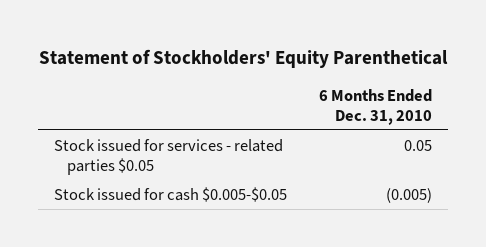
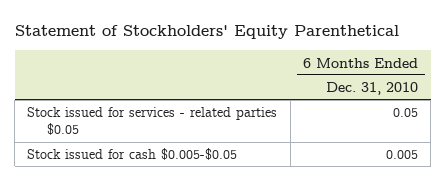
[386,188,433,204] (0.005) -> [386,150,419,160] 0.005

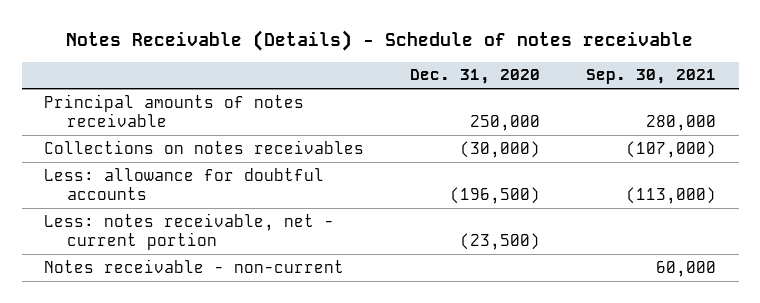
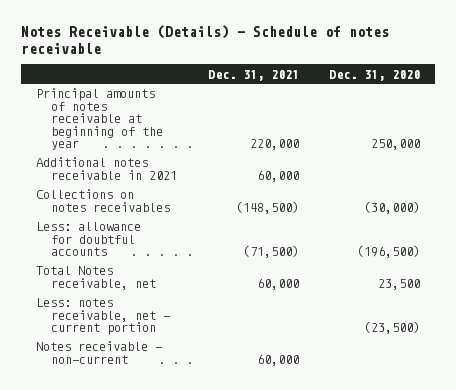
[585,69,716,85] Sep. 30, 2021 -> none
none -> [207,69,299,81] Dec. 31, 2021
[44,93,305,128] Principal amounts of notes receivable -> [35,88,164,150] Principal amounts of notes receivable at beginning of the year
none -> [35,157,178,180] Additional notes receivable in 2021
none -> [35,266,157,290] Total Notes receivable, net

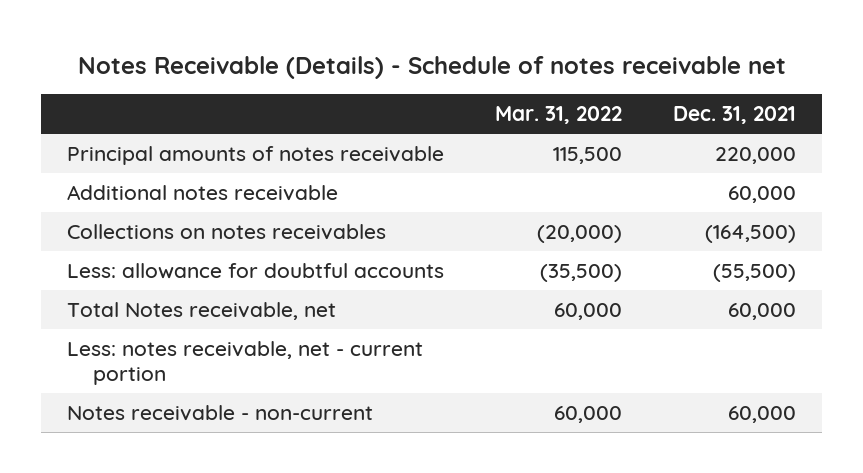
[20,25,389,54] Notes Receivable (Details) - Schedule of notes receivable -> [77,55,786,79] Notes Receivable (Details) - Schedule of notes receivable net
[329,69,421,81] Dec. 31, 2020 -> none
none -> [495,106,623,125] Mar. 31, 2022
[35,88,164,150] Principal amounts of notes receivable at beginning of the year -> [66,145,444,165] Principal amounts of notes receivable
[35,157,178,180] Additional notes receivable in 2021 -> [66,184,338,201] Additional notes receivable
[235,200,299,214] (148,500) -> [705,224,797,243] (164,500)
[242,245,299,259] (71,500) -> [713,263,797,282] (55,500)

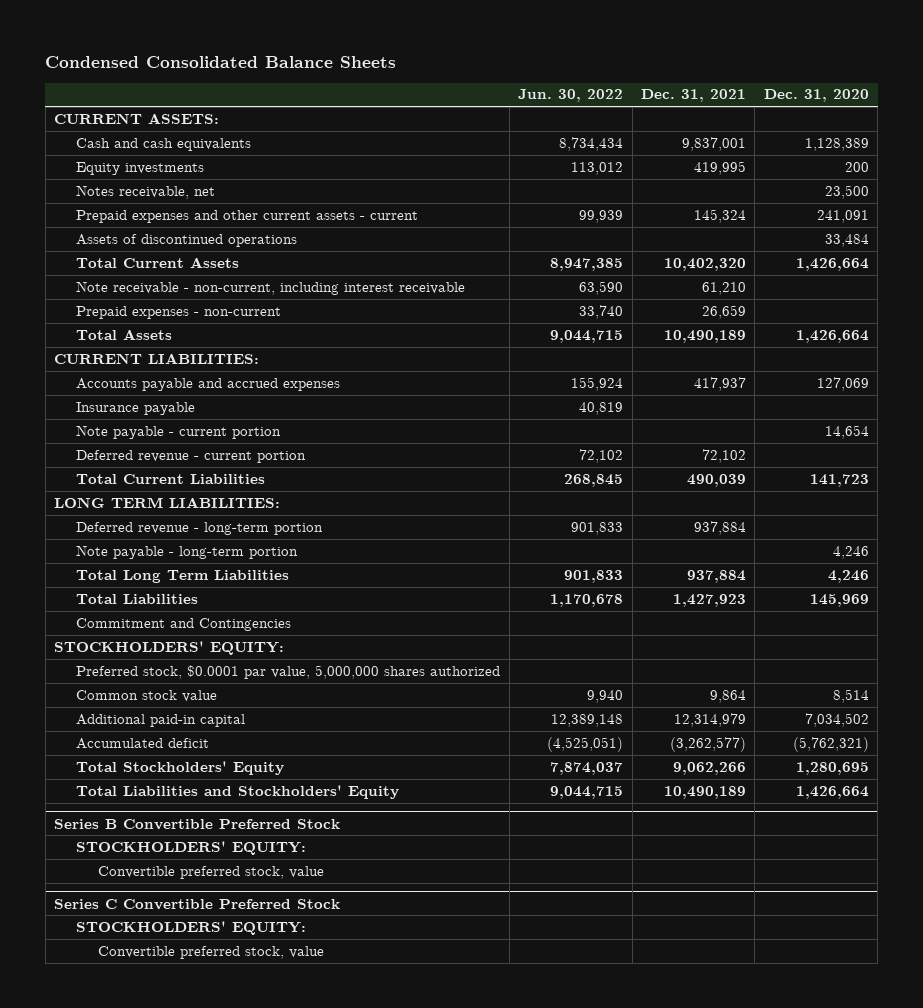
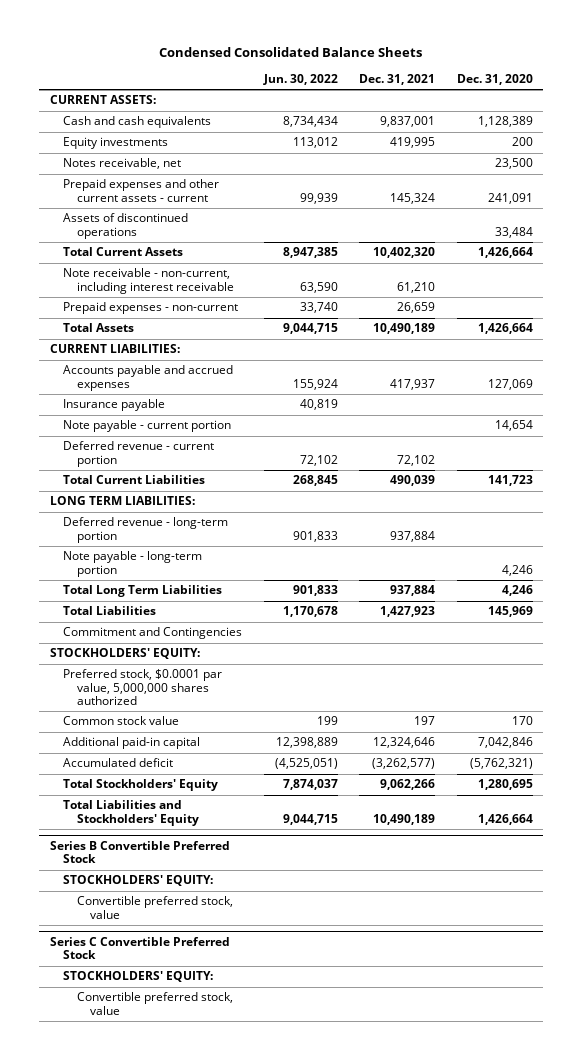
[587,689,624,703] 9,940 -> [316,716,338,726] 199
[710,689,747,703] 9,864 -> [414,716,436,726] 197
[832,688,869,703] 8,514 -> [511,716,533,726] 170
[551,713,624,727] 12,389,148 -> [275,737,338,749] 12,398,889
[674,712,747,727] 12,314,979 -> [373,737,436,749] 12,324,646
[804,712,869,727] 7,034,502 -> [477,737,533,749] 7,042,846

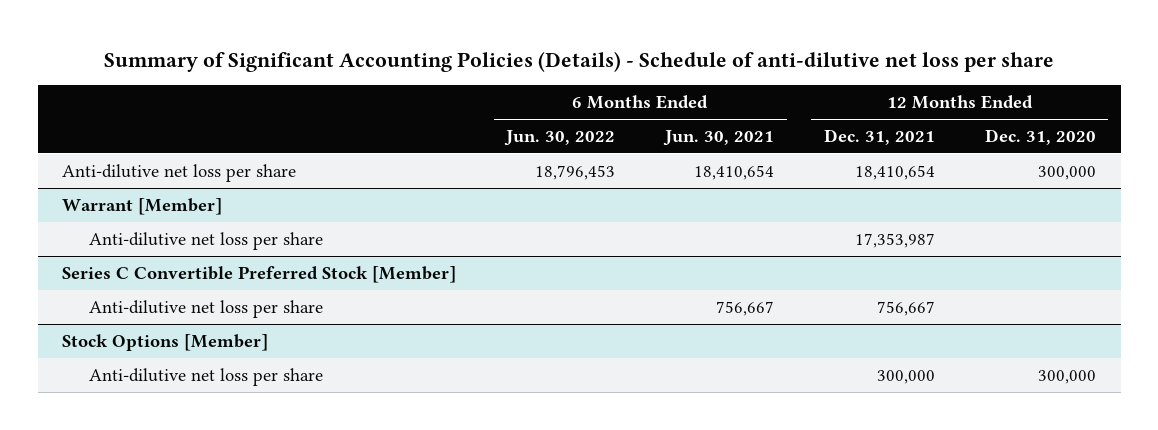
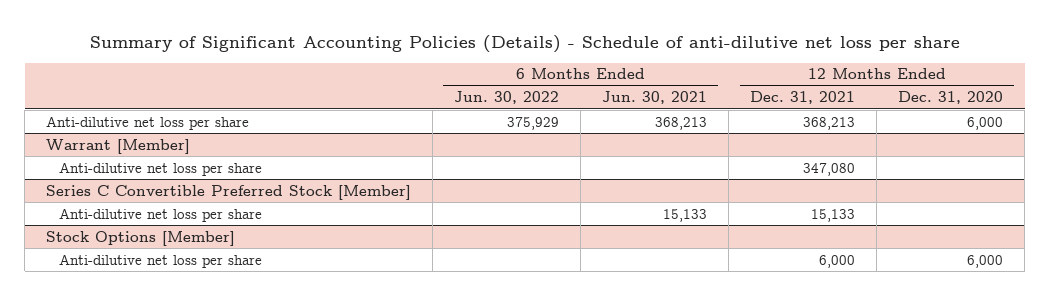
[535,164,616,180] 18,796,453 -> [507,116,560,130] 375,929
[694,164,775,180] 18,410,654 -> [655,116,708,130] 368,213
[854,164,935,180] 18,410,654 -> [803,116,856,130] 368,213
[1037,165,1096,180] 300,000 -> [967,116,1004,130] 6,000
[854,232,935,248] 17,353,987 -> [803,162,856,176] 347,080
[716,300,775,316] 756,667 -> [663,208,708,222] 15,133
[876,300,935,316] 756,667 -> [811,208,856,222] 15,133
[876,369,935,384] 300,000 -> [819,254,856,268] 6,000
[1037,369,1096,384] 300,000 -> [967,254,1004,268] 6,000

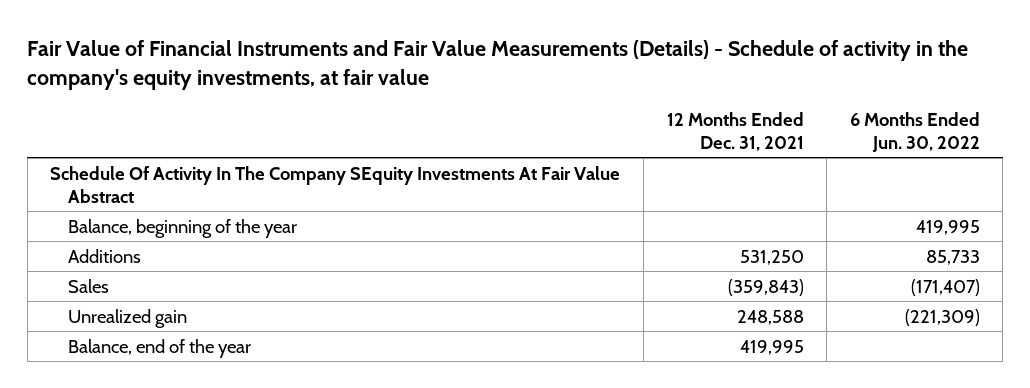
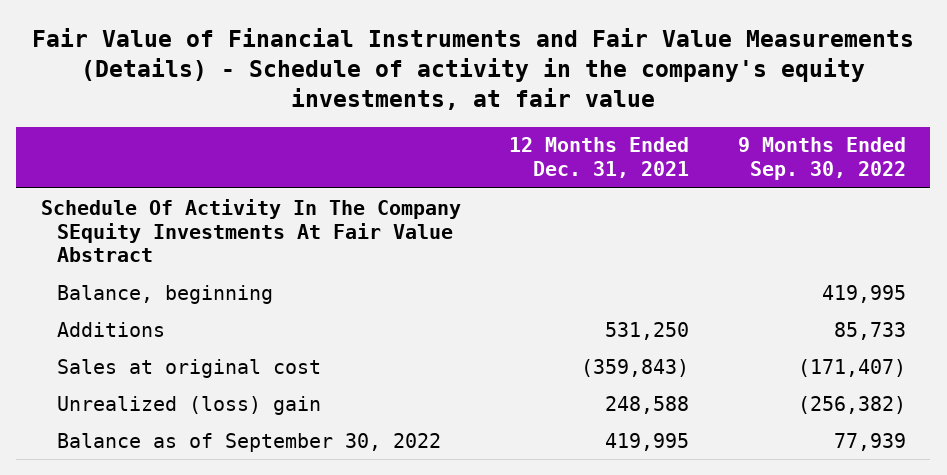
[849,111,980,152] 6 Months Ended Jun. 30, 2022 -> none
none -> [737,137,906,181] 9 Months Ended Sep. 30, 2022
[67,218,297,238] Balance, beginning of the year -> [56,284,273,304] Balance, beginning
[67,278,109,293] Sales -> [56,358,321,378] Sales at original cost
[67,308,187,328] Unrealized gain -> [56,395,321,415] Unrealized (loss) gain
[67,338,251,358] Balance, end of the year -> [56,432,441,452] Balance as of September 30, 2022

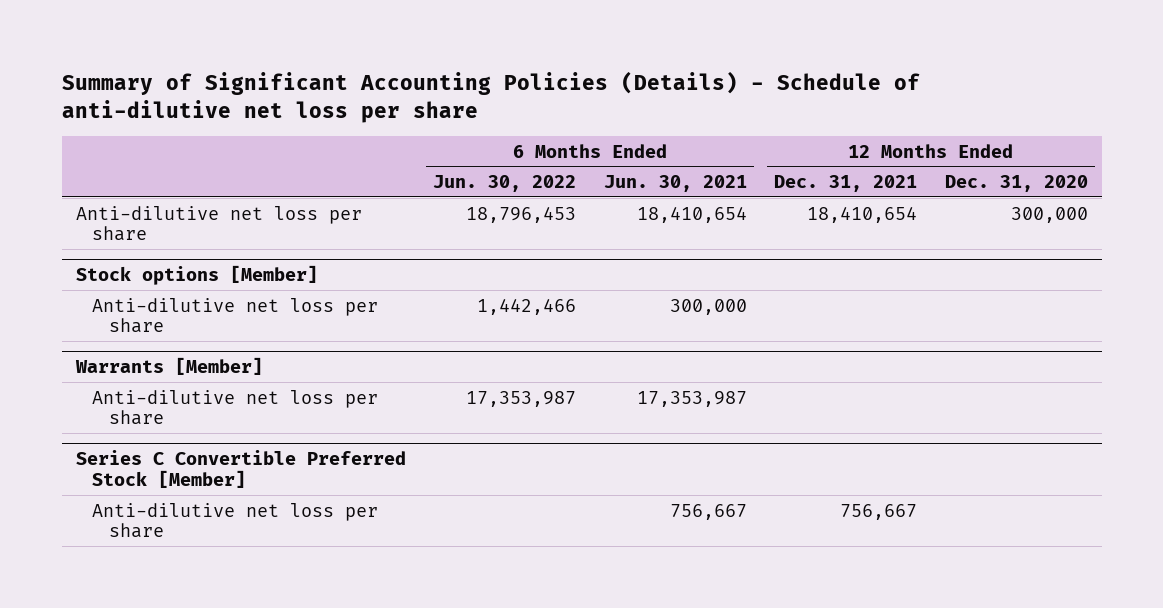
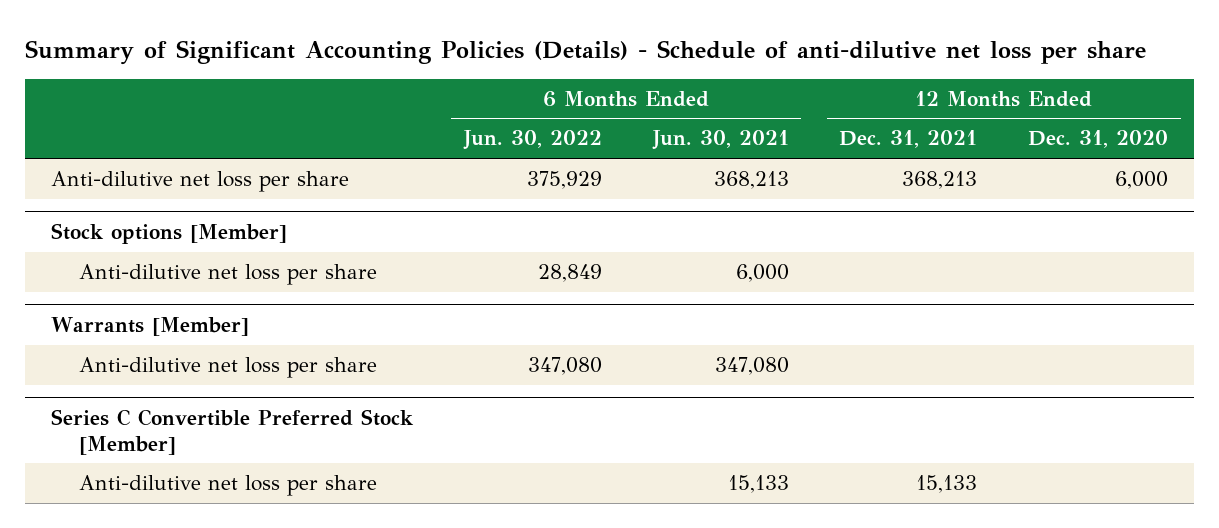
[466,206,577,223] 18,796,453 -> [526,171,602,190] 375,929
[636,206,747,223] 18,410,654 -> [713,171,789,190] 368,213
[807,206,918,223] 18,410,654 -> [902,171,978,190] 368,213
[1010,206,1088,223] 300,000 -> [1115,171,1169,190] 6,000
[477,298,577,315] 1,442,466 -> [537,264,602,283] 28,849
[669,298,747,315] 300,000 -> [735,264,789,283] 6,000
[466,390,577,407] 17,353,987 -> [527,357,602,376] 347,080
[636,390,747,407] 17,353,987 -> [714,357,789,376] 347,080
[669,503,747,520] 756,667 -> [727,475,789,494] 15,133
[840,503,918,520] 756,667 -> [916,475,978,494] 15,133

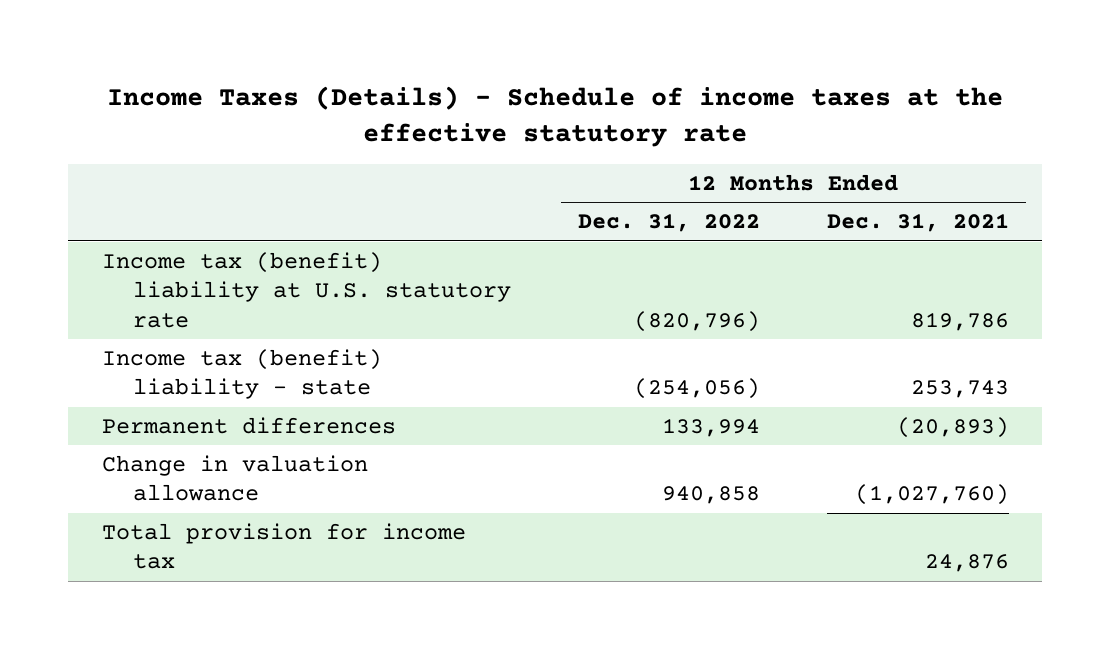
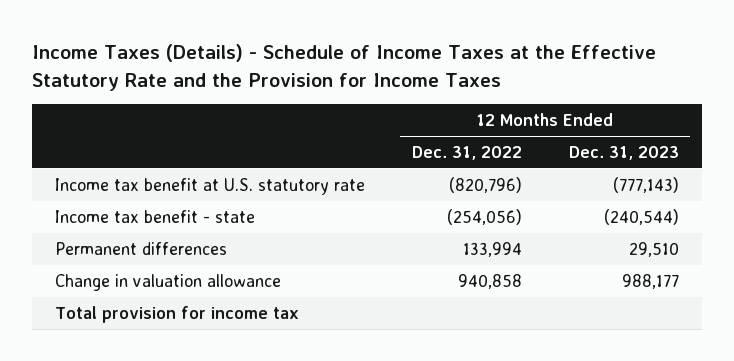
[107,85,1004,147] Income Taxes (Details) - Schedule of income taxes at the effective statutory rate -> [31,44,656,91] Income Taxes (Details) - Schedule of Income Taxes at the Effective Statutory Rate and the Provision for Income Taxes
[826,213,1009,233] Dec. 31, 2021 -> none
none -> [568,145,679,160] Dec. 31, 2023
[101,251,511,328] Income tax (benefit) liability at U.S. statutory rate -> [55,177,366,195] Income tax benefit at U.S. statutory rate
[101,348,382,400] Income tax (benefit) liability - state -> [55,209,256,223] Income tax benefit - state

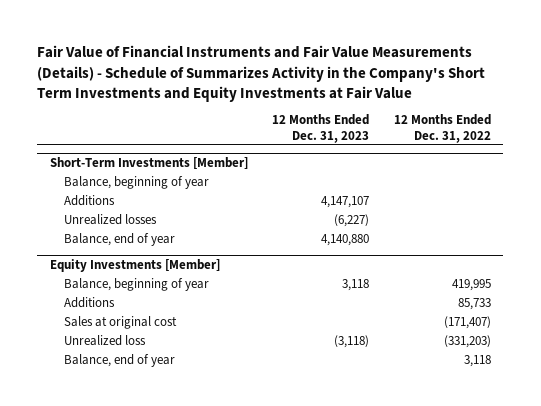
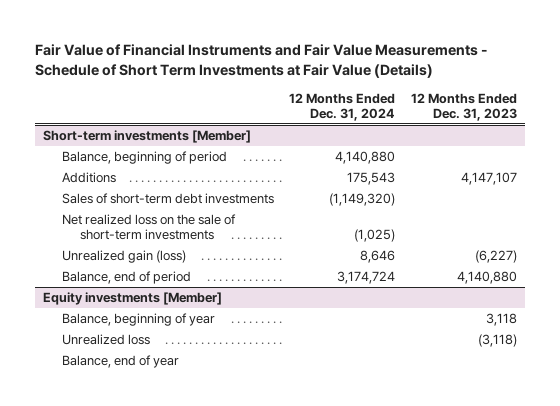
[37,45,486,102] Fair Value of Financial Instruments and Fair Value Measurements (Details) - Schedule of Summarizes Activity in the Company's Short Term Investments and Equity Investments at Fair Value -> [35,44,489,79] Fair Value of Financial Instruments and Fair Value Measurements - Schedule of Short Term Investments at Fair Value (Details)
[393,114,491,143] 12 Months Ended Dec. 31, 2022 -> none
none -> [289,92,396,122] 12 Months Ended Dec. 31, 2024
[49,157,248,170] Short-Term Investments [Member] -> [43,129,252,143] Short-term investments [Member]
[64,175,210,189] Balance, beginning of year -> [61,150,227,164] Balance, beginning of period
none -> [61,192,274,204] Sales of short-term debt investments
none -> [61,213,236,241] Net realized loss on the sale of short-term investments
[64,213,158,225] Unrealized losses -> [61,249,186,263] Unrealized gain (loss)
[64,232,176,246] Balance, end of year -> [61,270,191,284] Balance, end of period
[49,259,220,273] Equity Investments [Member] -> [43,291,223,305] Equity investments [Member]
[64,296,116,308] Additions -> none
[64,315,178,329] Sales at original cost -> none

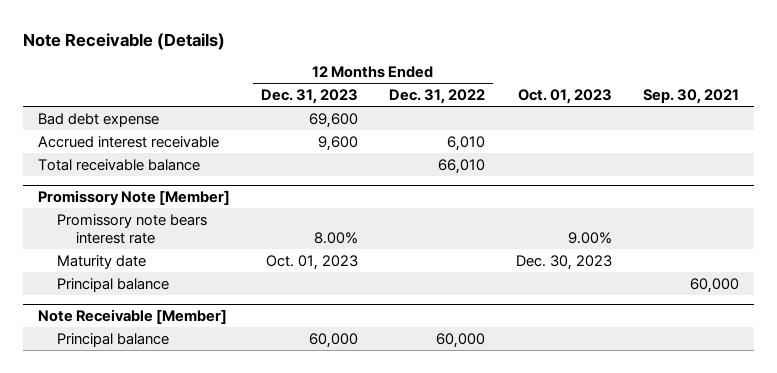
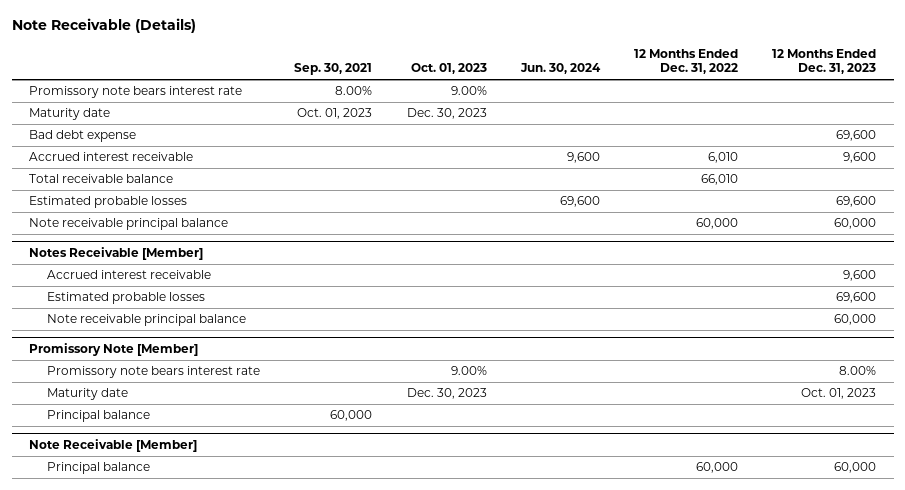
none -> [519,63,601,75] Jun. 30, 2024
none -> [28,86,242,99] Promissory note bears interest rate
none -> [28,108,110,121] Maturity date
none -> [28,196,187,209] Estimated probable losses
none -> [28,218,228,231] Note receivable principal balance
none -> [28,246,203,260] Notes Receivable [Member]
none -> [47,270,212,280] Accrued interest receivable
none -> [47,292,206,305] Estimated probable losses
none -> [47,314,247,327] Note receivable principal balance

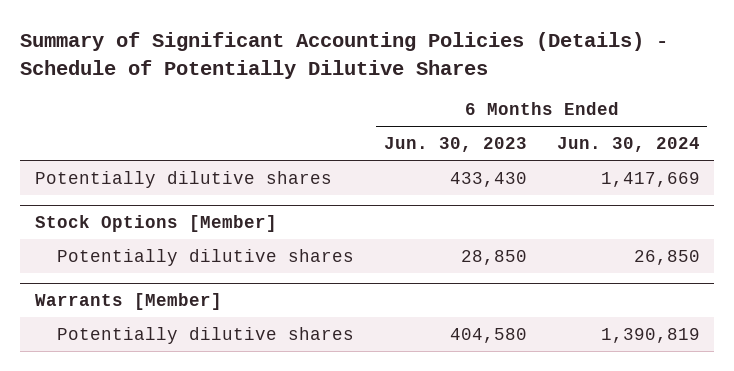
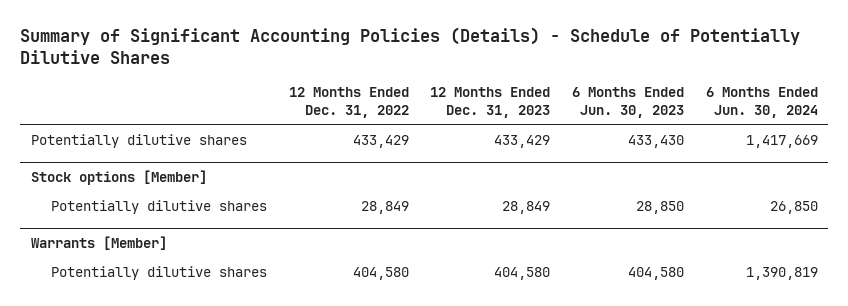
none -> [288,87,409,118] 12 Months Ended Dec. 31, 2022
none -> [430,87,551,118] 12 Months Ended Dec. 31, 2023
[34,215,277,233] Stock Options [Member] -> [30,170,207,186] Stock options [Member]

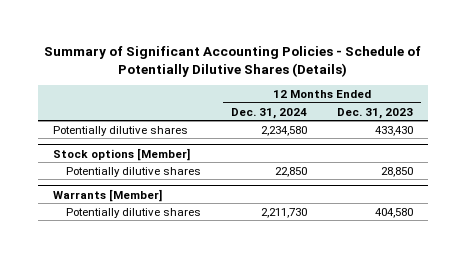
[19,26,800,64] Summary of Significant Accounting Policies (Details) - Schedule of Potentially Dilutive Shares -> [44,45,422,77] Summary of Significant Accounting Policies - Schedule of Potentially Dilutive Shares (Details)
[288,87,409,118] 12 Months Ended Dec. 31, 2022 -> none
[571,87,684,118] 6 Months Ended Jun. 30, 2023 -> none
[705,87,818,118] 6 Months Ended Jun. 30, 2024 -> none
none -> [230,107,307,119] Dec. 31, 2024
[494,134,551,148] 433,429 -> [375,125,414,136] 433,430
[502,200,551,214] 28,849 -> [381,166,414,177] 28,850

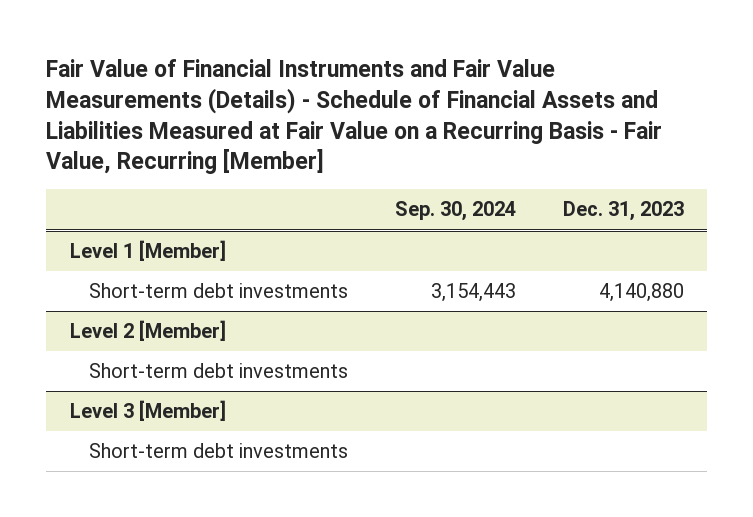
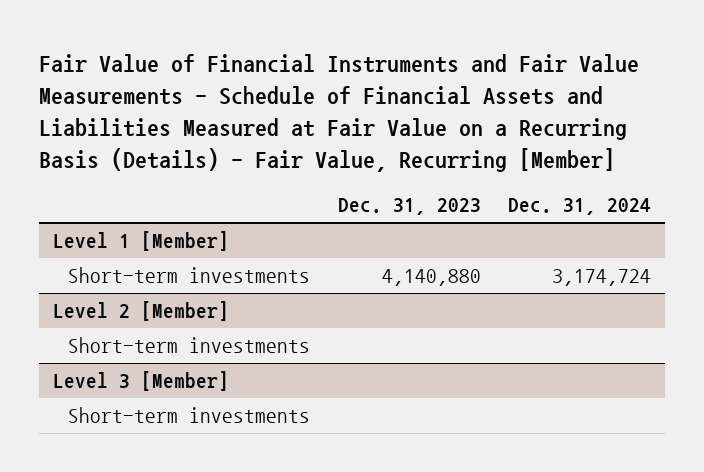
[46,58,663,175] Fair Value of Financial Instruments and Fair Value Measurements (Details) - Schedule of Financial Assets and Liabilities Measured at Fair Value on a Recurring Basis - Fair Value, Recurring [Member] -> [39,54,640,172] Fair Value of Financial Instruments and Fair Value Measurements - Schedule of Financial Assets and Liabilities Measured at Fair Value on a Recurring Basis (Details) - Fair Value, Recurring [Member]
[394,201,516,222] Sep. 30, 2024 -> none
none -> [508,198,652,216] Dec. 31, 2024
[88,283,348,299] Short-term debt investments -> [68,266,311,283] Short-term investments
[88,363,348,379] Short-term debt investments -> [68,336,311,353] Short-term investments
[88,443,348,459] Short-term debt investments -> [68,406,311,423] Short-term investments

